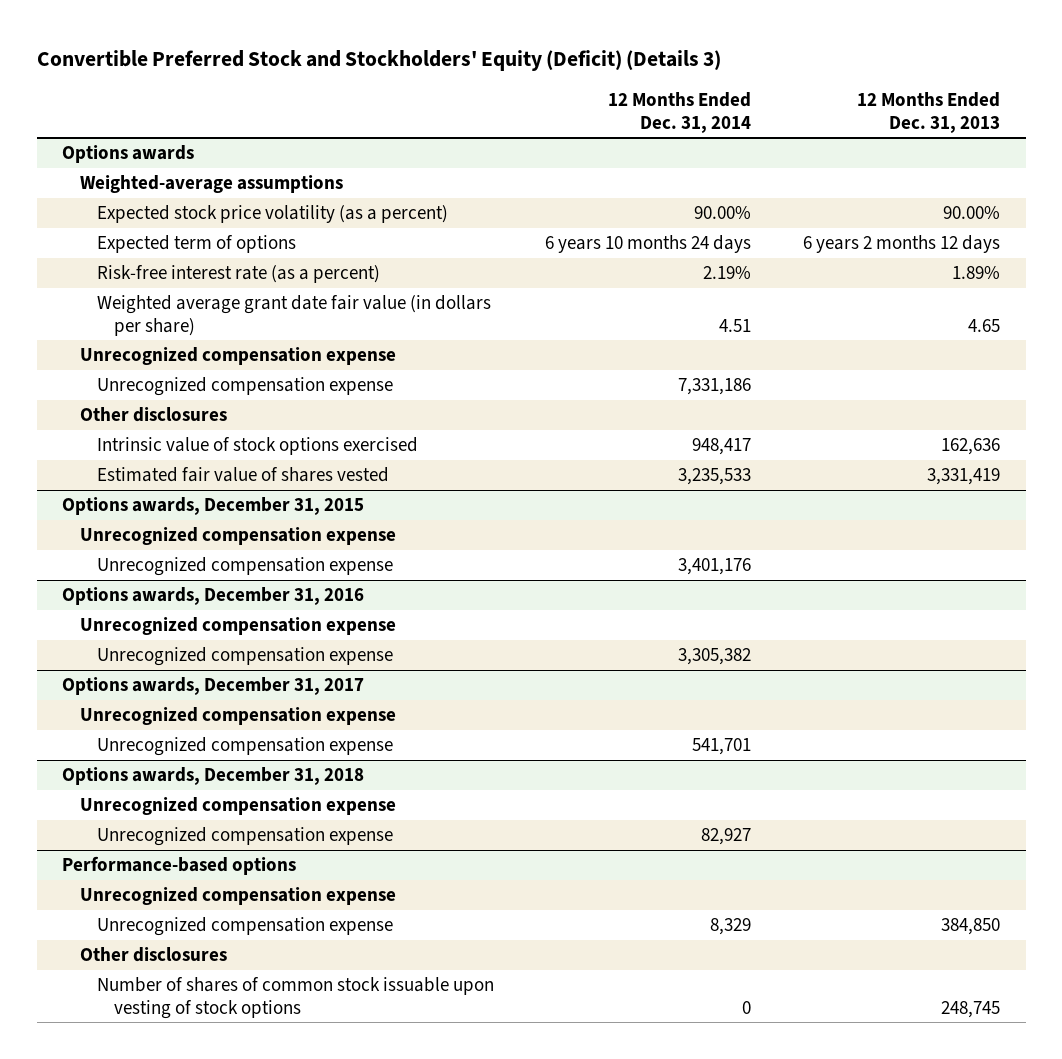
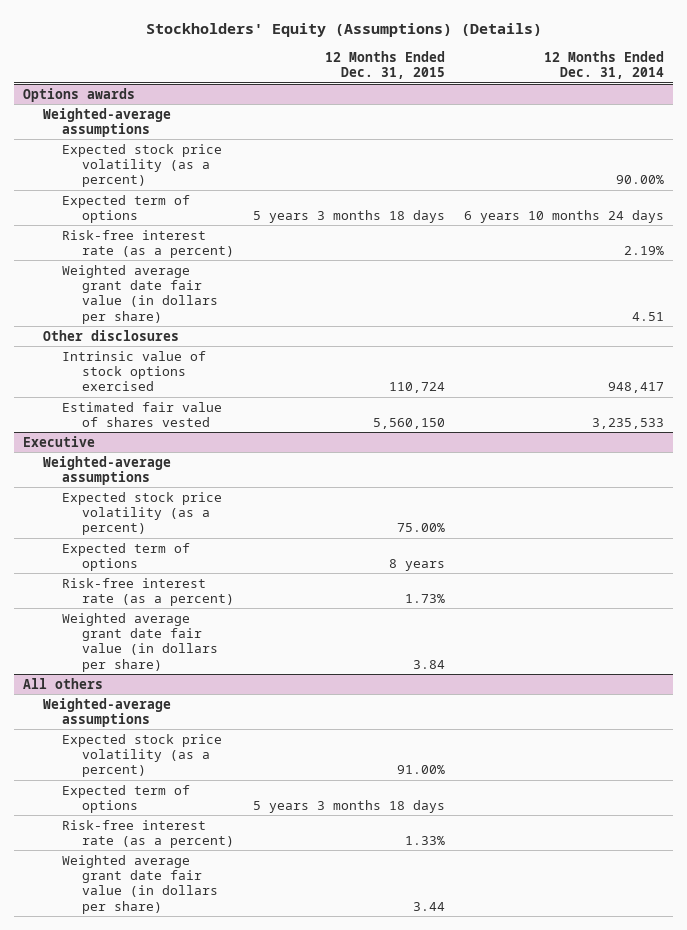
[36,49,721,71] Convertible Preferred Stock and Stockholders' Equity (Deficit) (Details 3) -> [145,23,542,38] Stockholders' Equity (Assumptions) (Details)
[856,91,1000,133] 12 Months Ended Dec. 31, 2013 -> none
none -> [324,50,445,80] 12 Months Ended Dec. 31, 2015
[79,346,396,365] Unrecognized compensation expense -> none
[97,376,394,396] Unrecognized compensation expense -> none
[62,496,365,515] Options awards, December 31, 2015 -> none
[79,526,396,545] Unrecognized compensation expense -> none
[97,556,394,576] Unrecognized compensation expense -> none
[62,586,365,605] Options awards, December 31, 2016 -> none
[79,616,396,635] Unrecognized compensation expense -> none
[97,646,394,666] Unrecognized compensation expense -> none
[62,676,365,695] Options awards, December 31, 2017 -> none
[79,706,396,725] Unrecognized compensation expense -> none
[97,736,394,756] Unrecognized compensation expense -> none
[62,766,365,785] Options awards, December 31, 2018 -> none
[79,796,396,815] Unrecognized compensation expense -> none
[97,826,394,846] Unrecognized compensation expense -> none
[62,855,297,875] Performance-based options -> none
[79,886,396,905] Unrecognized compensation expense -> none
[97,916,394,936] Unrecognized compensation expense -> none
[79,946,227,962] Other disclosures -> none
[97,976,495,1019] Number of shares of common stock issuable upon vesting of stock options -> none
none -> [23,435,96,447] Executive
none -> [42,455,171,486] Weighted-average assumptions
none -> [62,491,223,536] Expected stock price volatility (as a percent)
none -> [62,542,191,572] Expected term of options
none -> [62,577,234,607] Risk-free interest rate (as a percent)
none -> [62,612,218,672] Weighted average grant date fair value (in dollars per share)
none -> [23,677,104,689] All others
none -> [42,697,171,728] Weighted-average assumptions
none -> [62,733,223,778] Expected stock price volatility (as a percent)
none -> [62,784,191,814] Expected term of options
none -> [62,819,234,849] Risk-free interest rate (as a percent)
none -> [62,854,218,914] Weighted average grant date fair value (in dollars per share)

